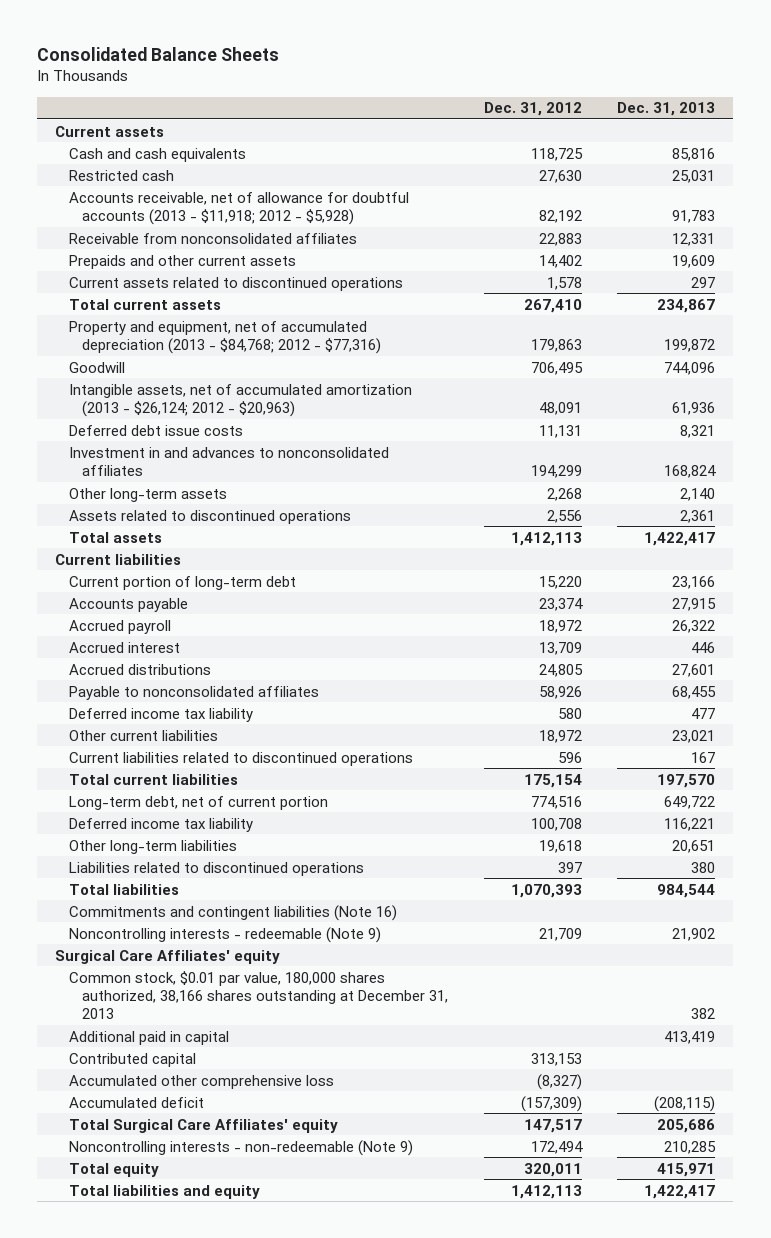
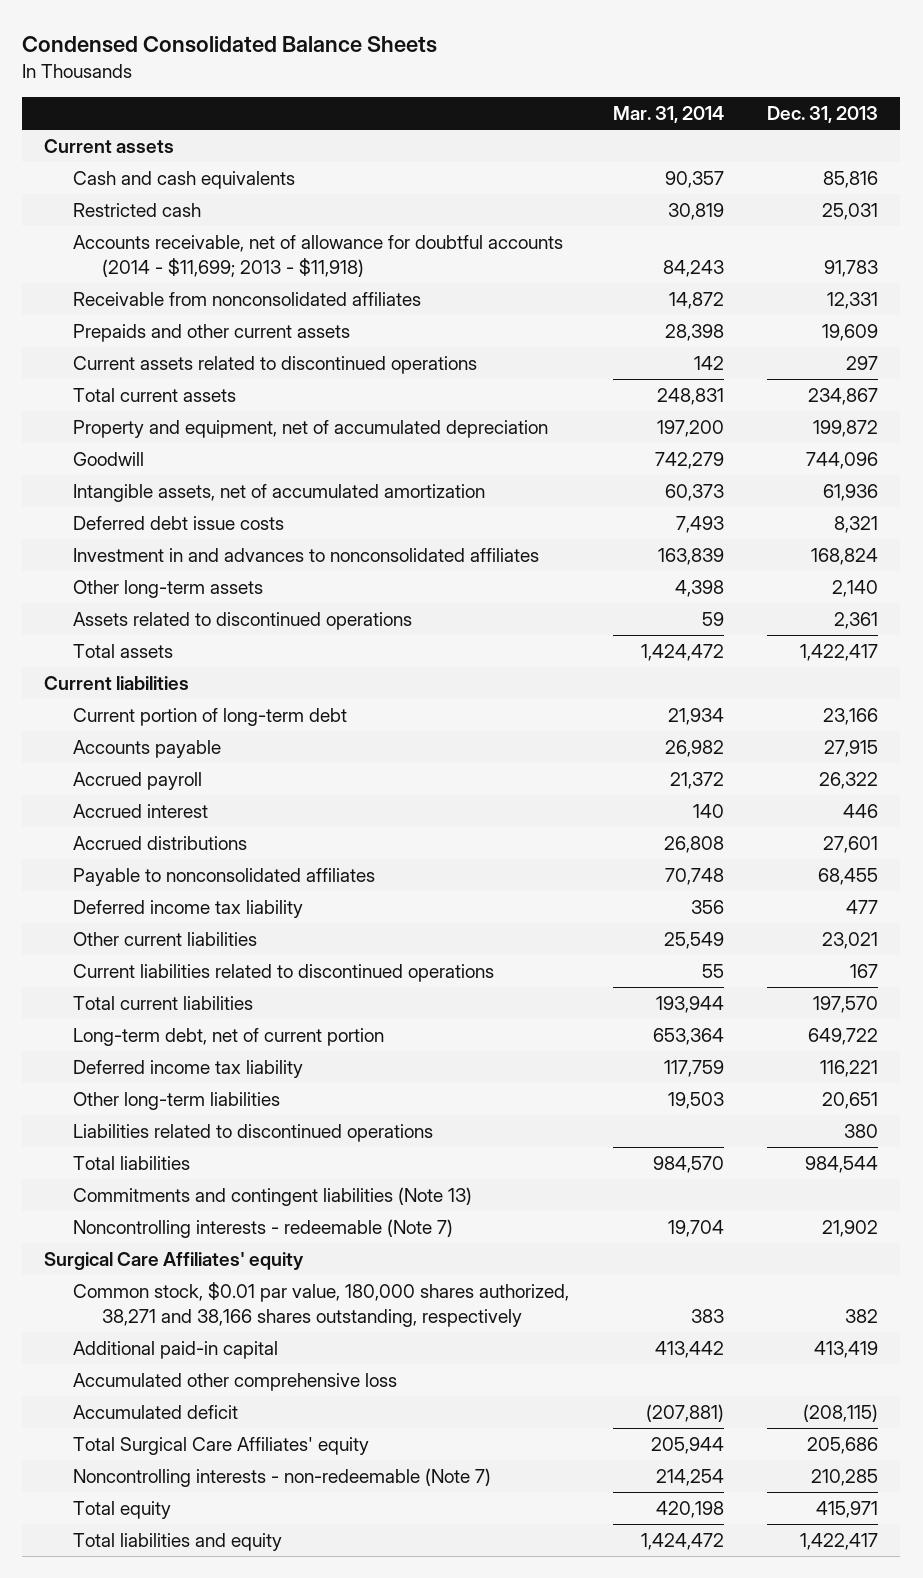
[37,46,280,61] Consolidated Balance Sheets -> [22,35,438,53] Condensed Consolidated Balance Sheets
[483,102,582,117] Dec. 31, 2012 -> none
none -> [612,106,724,124] Mar. 31, 2014
[68,191,409,225] Accounts receivable, net of allowance for doubtful accounts (2013 - $11,918; 2012 - $5,928) -> [72,234,563,277] Accounts receivable, net of allowance for doubtful accounts (2014 - $11,699; 2013 - $11,918)
[68,320,381,354] Property and equipment, net of accumulated depreciation (2013 - $84,768; 2012 - $77,316) -> [72,419,548,438] Property and equipment, net of accumulated depreciation
[68,383,412,417] Intangible assets, net of accumulated amortization (2013 - $26,124; 2012 - $20,963) -> [72,483,485,502] Intangible assets, net of accumulated amortization
[68,904,397,921] Commitments and contingent liabilities (Note 16) -> [72,1186,472,1206] Commitments and contingent liabilities (Note 13)
[68,926,381,943] Noncontrolling interests - redeemable (Note 9) -> [72,1218,453,1238] Noncontrolling interests - redeemable (Note 7)
[68,1052,196,1067] Contributed capital -> none
[68,970,448,1020] Common stock, $0.01 par value, 180,000 shares authorized, 38,166 shares outstanding at December 31, 2013 -> [72,1281,569,1327] Common stock, $0.01 par value, 180,000 shares authorized, 38,271 and 38,166 shares outstanding, respectively
[68,1030,229,1045] Additional paid in capital -> [72,1340,278,1359] Additional paid-in capital
[68,1139,413,1156] Noncontrolling interests - non-redeemable (Note 9) -> [72,1467,491,1487] Noncontrolling interests - non-redeemable (Note 7)

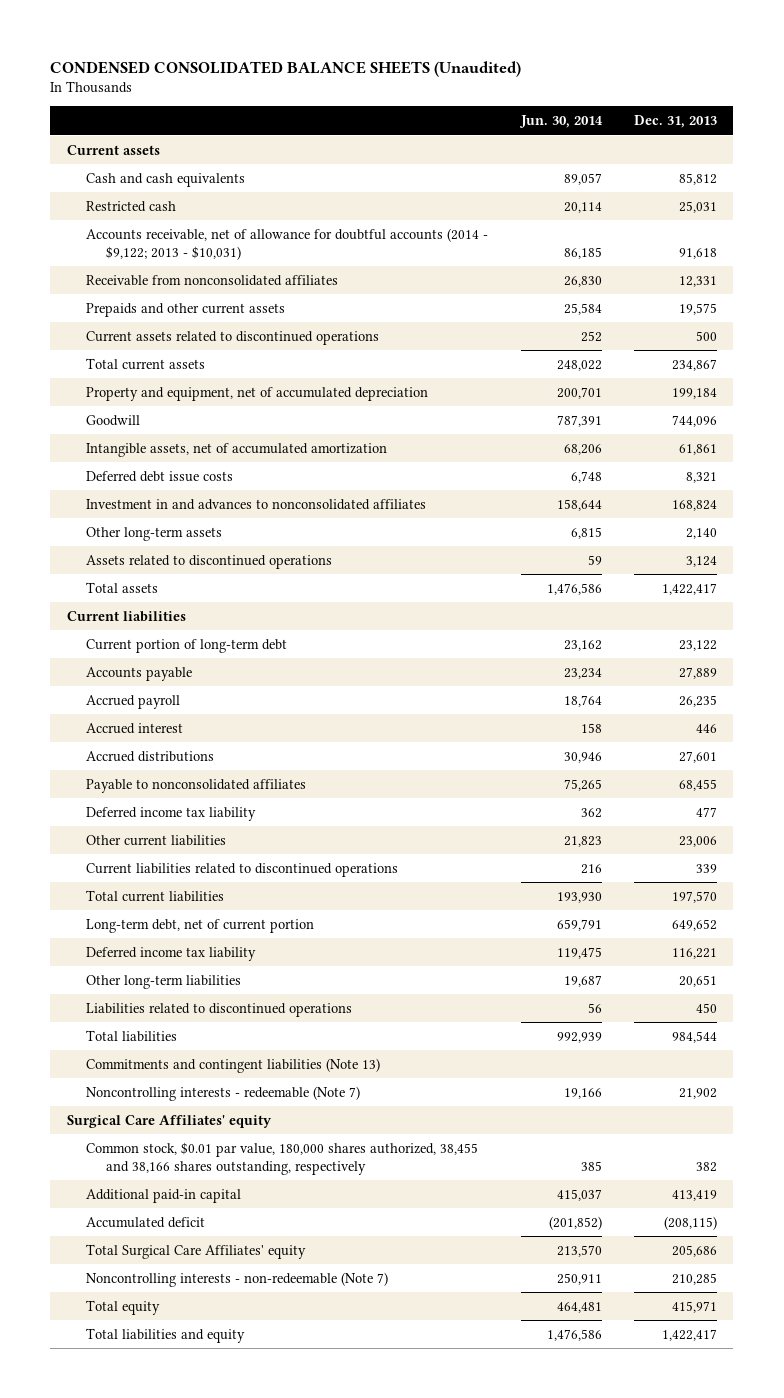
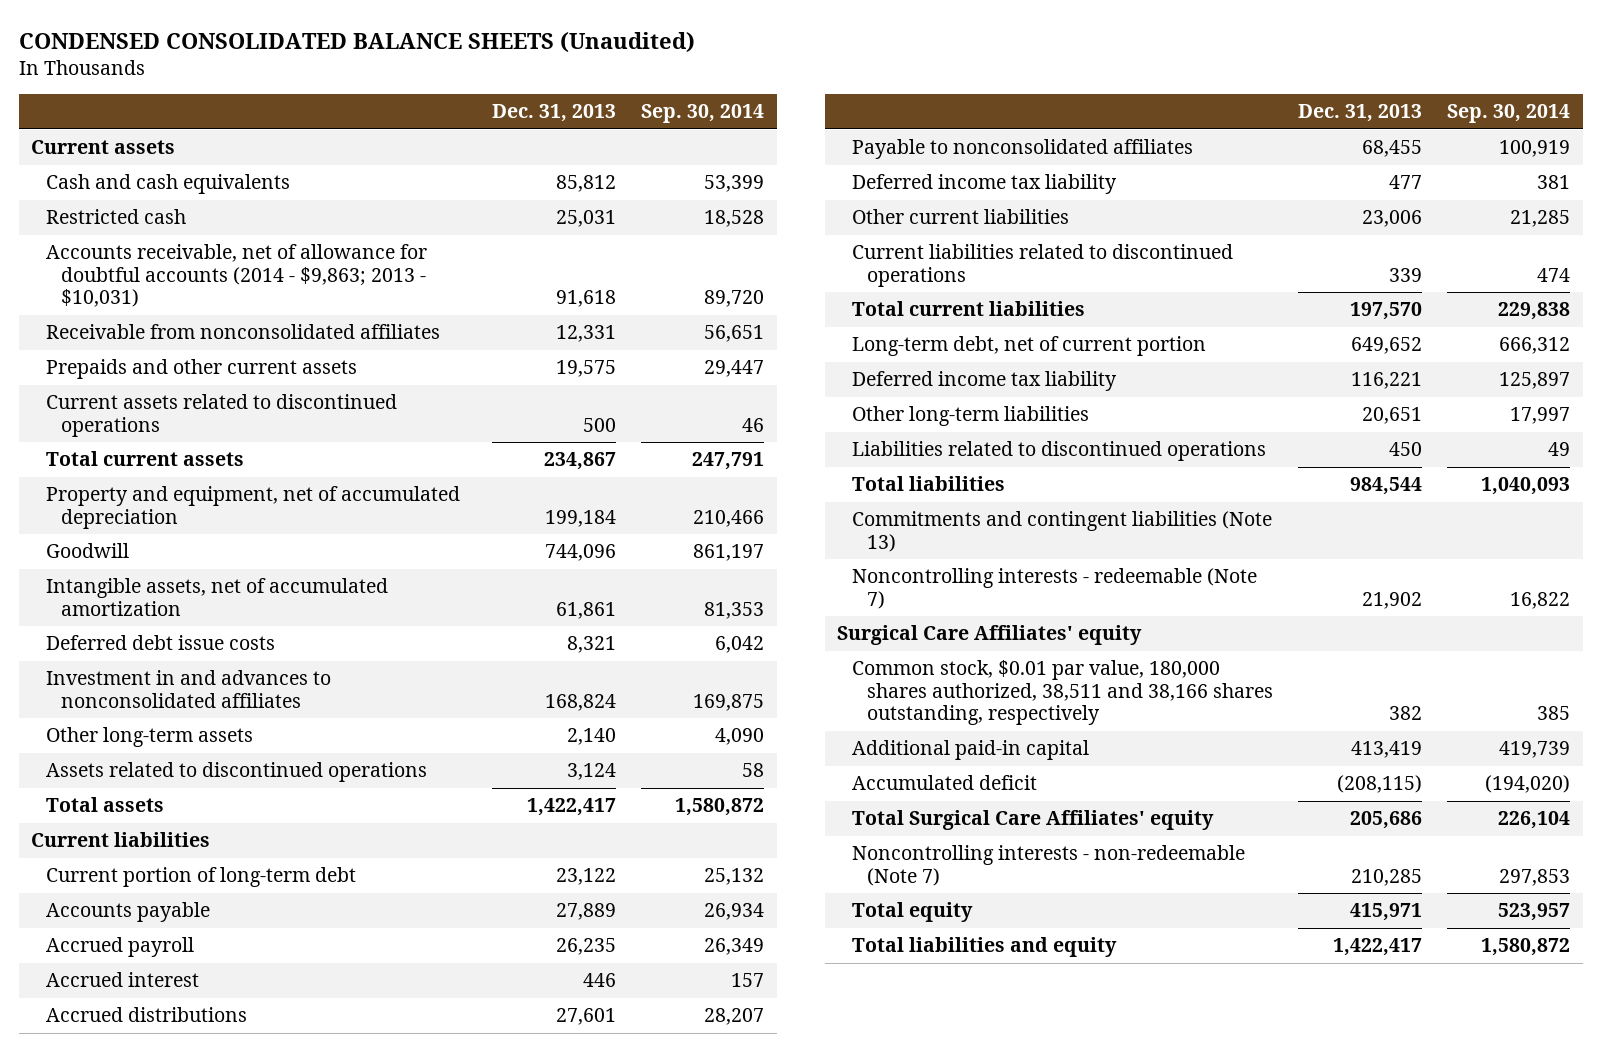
[518,115,603,129] Jun. 30, 2014 -> none
none -> [641,104,765,124] Sep. 30, 2014
[86,227,489,260] Accounts receivable, net of allowance for doubtful accounts (2014 - $9,122; 2013 - $10,031) -> [46,244,428,308] Accounts receivable, net of allowance for doubtful accounts (2014 - $9,863; 2013 - $10,031)
[86,1141,479,1175] Common stock, $0.01 par value, 180,000 shares authorized, 38,455 and 38,166 shares outstanding, respectively -> [852,660,1274,726] Common stock, $0.01 par value, 180,000 shares authorized, 38,511 and 38,166 shares outstanding, respectively

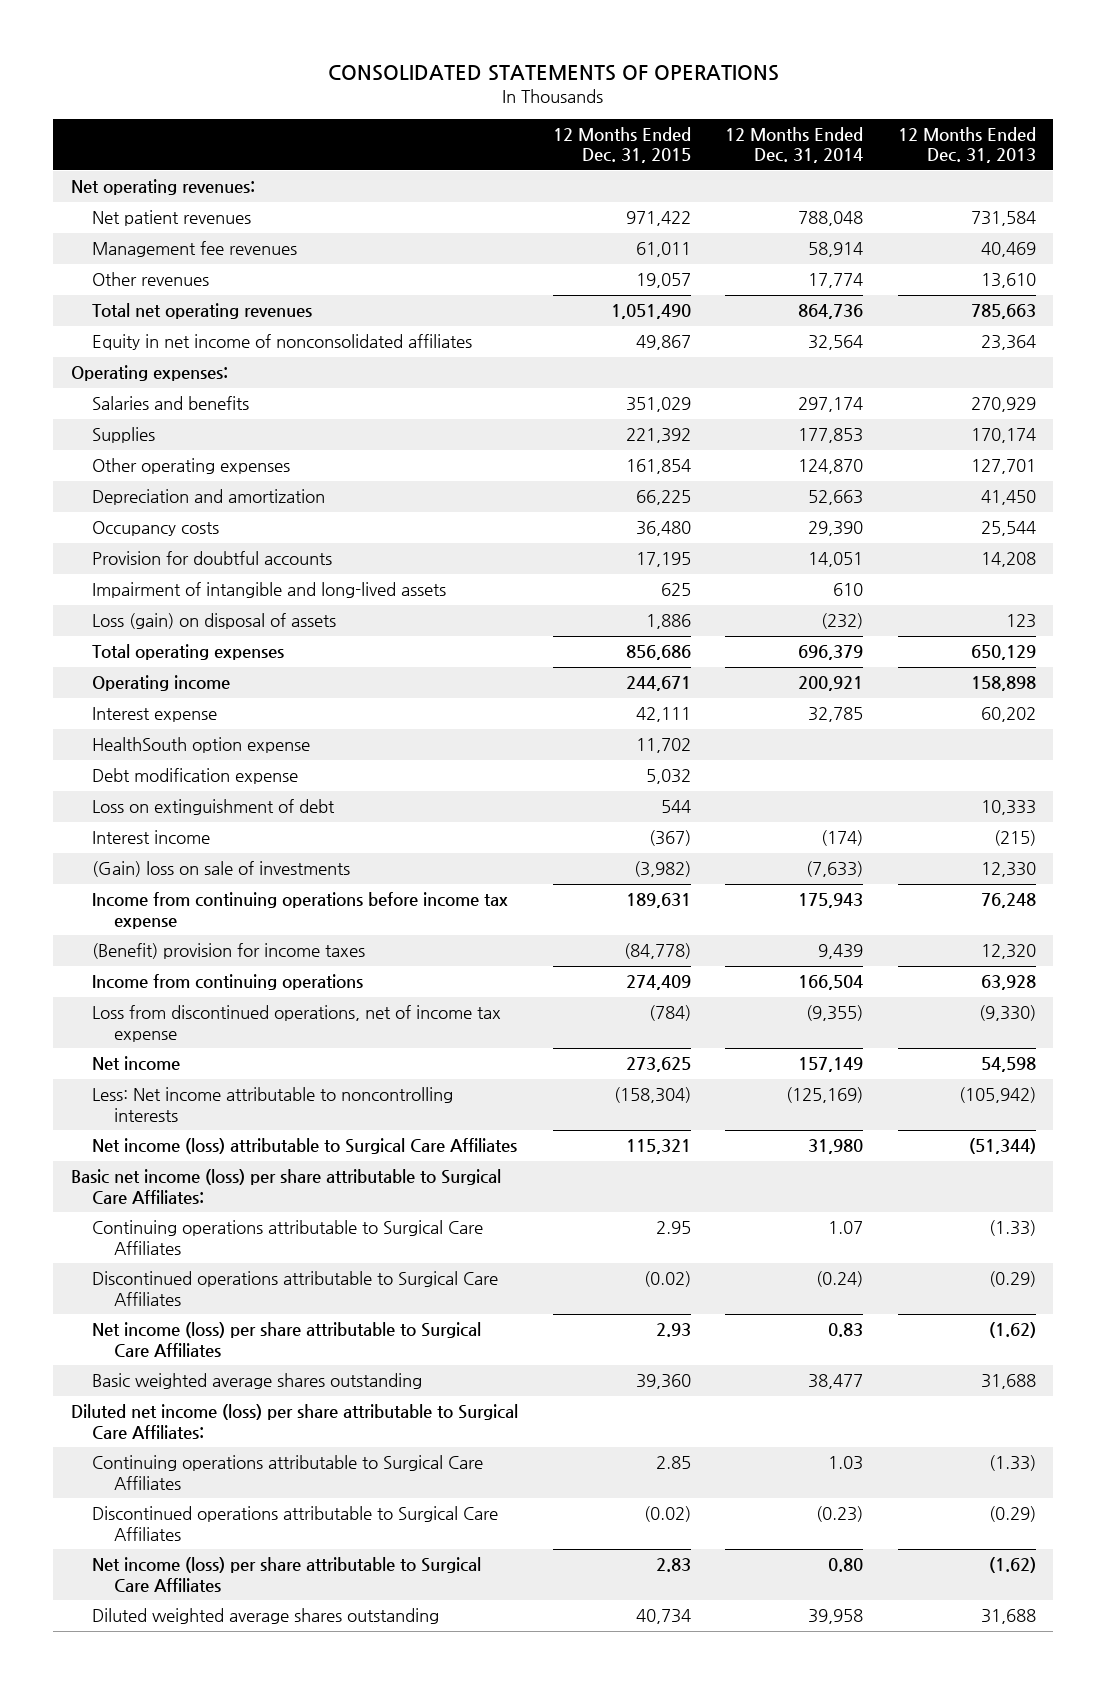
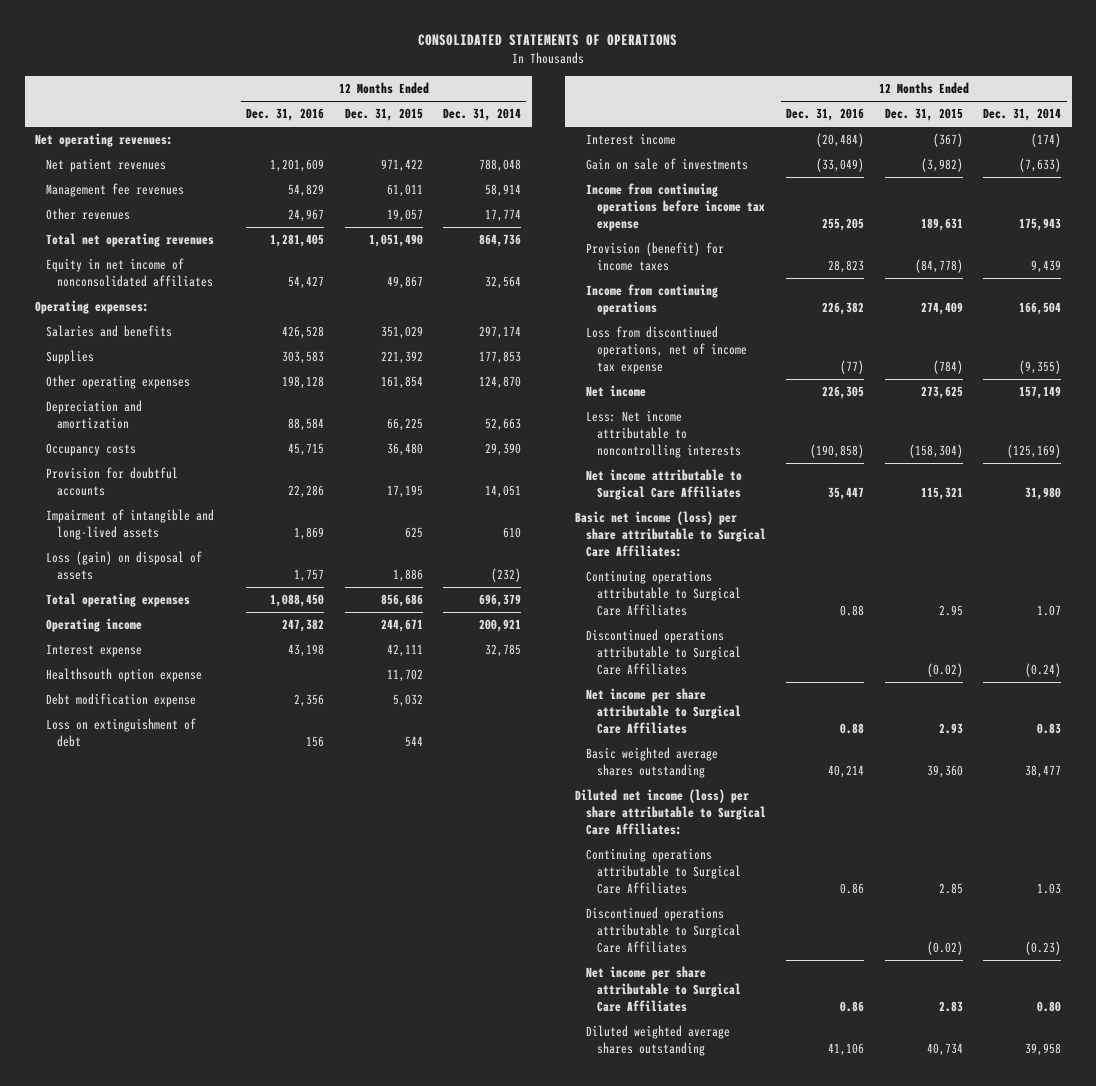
[898,126,1037,164] 12 Months Ended Dec. 31, 2013 -> none
none -> [246,108,325,122] Dec. 31, 2016
[92,737,311,754] HealthSouth option expense -> [45,668,202,683] Healthsouth option expense
[92,861,351,878] (Gain) loss on sale of investments -> [586,158,749,171] Gain on sale of investments
[92,943,366,960] (Benefit) provision for income taxes -> [586,242,725,272] Provision (benefit) for income taxes
[92,1138,518,1155] Net income (loss) attributable to Surgical Care Affiliates -> [586,469,743,501] Net income attributable to Surgical Care Affiliates
[92,1322,482,1357] Net income (loss) per share attributable to Surgical Care Affiliates -> [586,688,742,734] Net income per share attributable to Surgical Care Affiliates
[92,1557,482,1592] Net income (loss) per share attributable to Surgical Care Affiliates -> [586,966,742,1012] Net income per share attributable to Surgical Care Affiliates

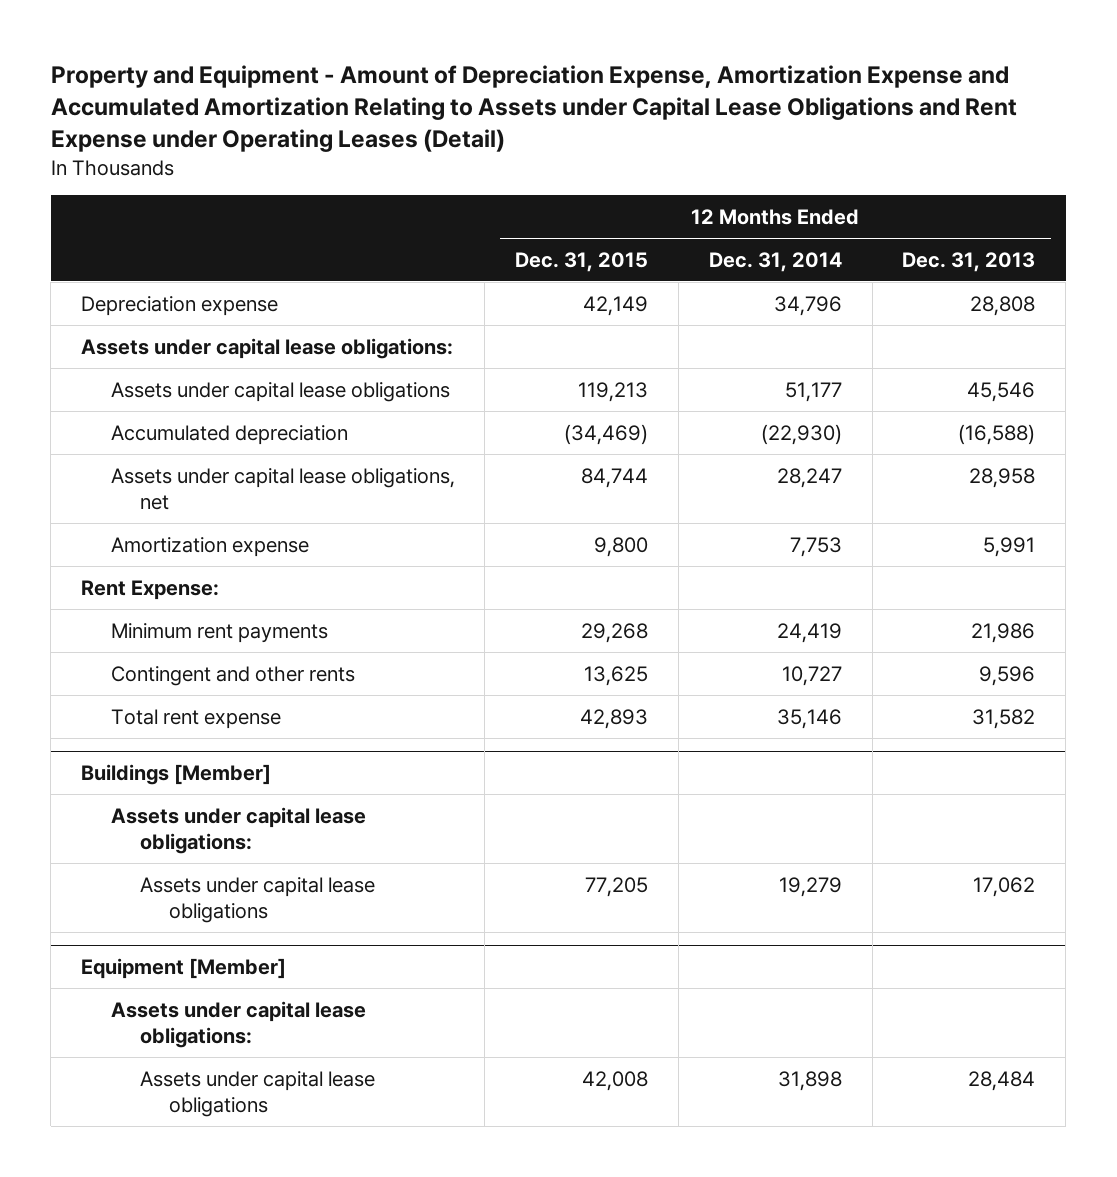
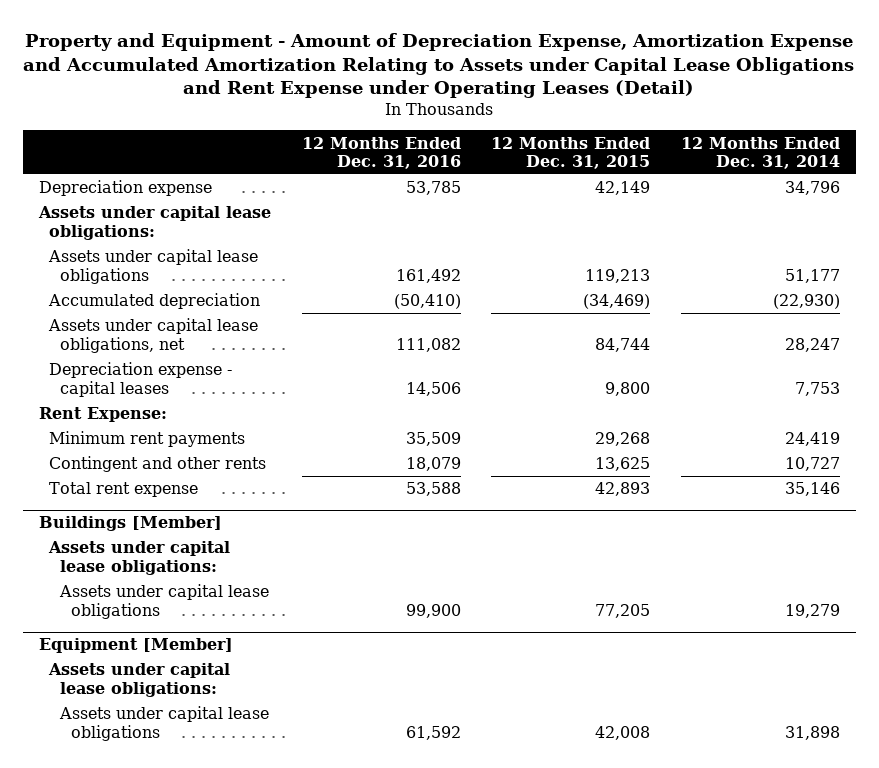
[902,251,1036,272] Dec. 31, 2013 -> none
none -> [301,136,461,169] 12 Months Ended Dec. 31, 2016
[110,536,309,557] Amortization expense -> [49,362,233,397] Depreciation expense - capital leases

